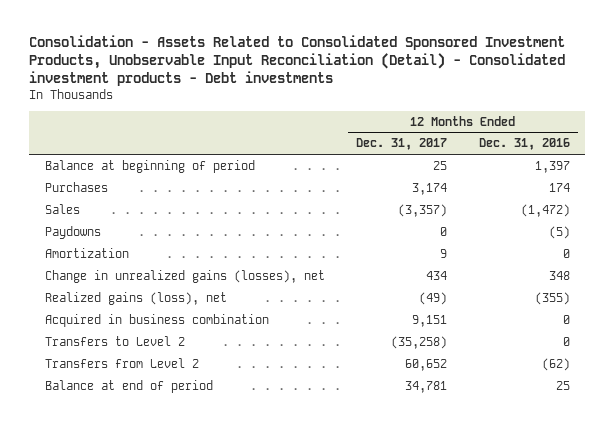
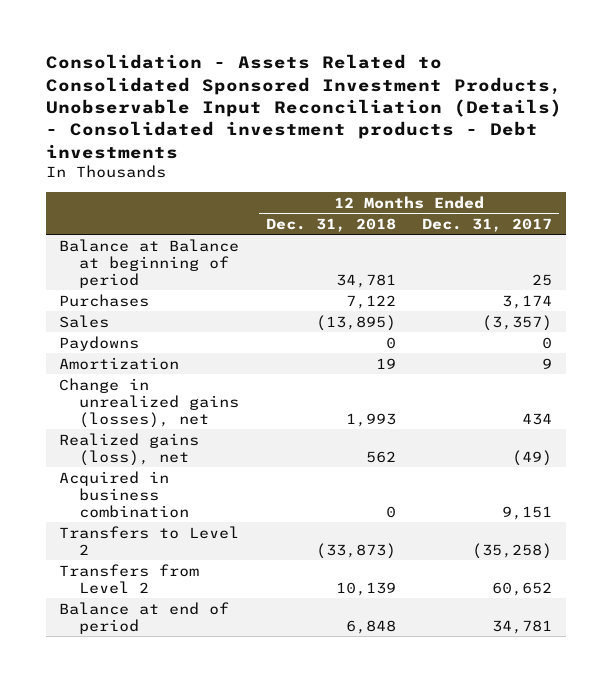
[29,35,566,87] Consolidation - Assets Related to Consolidated Sponsored Investment Products, Unobservable Input Reconciliation (Detail) - Consolidated investment products - Debt investments -> [45,54,562,159] Consolidation - Assets Related to Consolidated Sponsored Investment Products, Unobservable Input Reconciliation (Details) - Consolidated investment products - Debt investments
[478,138,570,151] Dec. 31, 2016 -> none
none -> [265,217,396,232] Dec. 31, 2018
[44,159,255,173] Balance at beginning of period -> [58,238,239,288] Balance at Balance at beginning of period

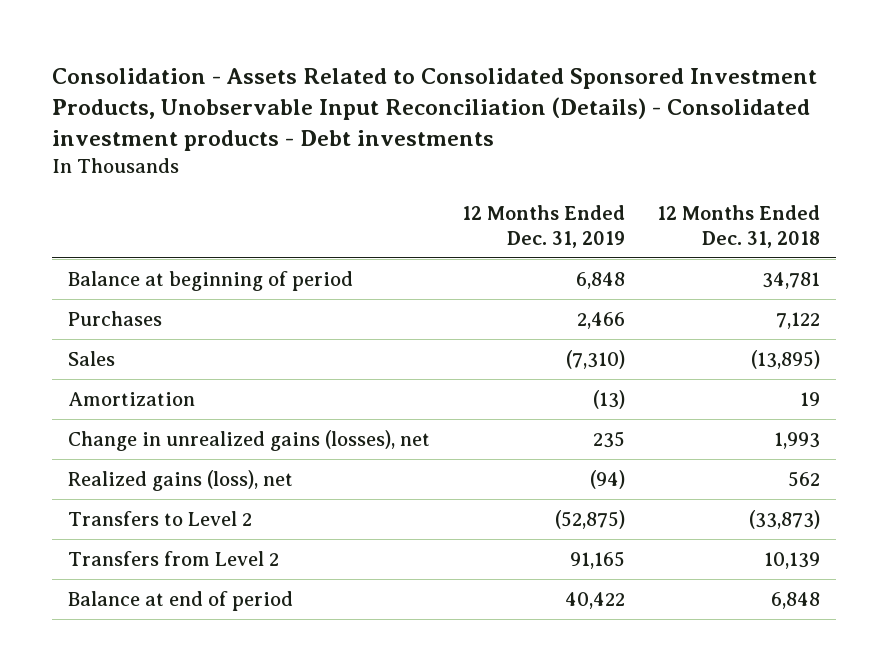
[422,217,553,232] Dec. 31, 2017 -> none
none -> [462,204,626,248] 12 Months Ended Dec. 31, 2019
[58,238,239,288] Balance at Balance at beginning of period -> [68,271,354,292] Balance at beginning of period
[58,335,139,351] Paydowns -> none
[58,470,190,518] Acquired in business combination -> none

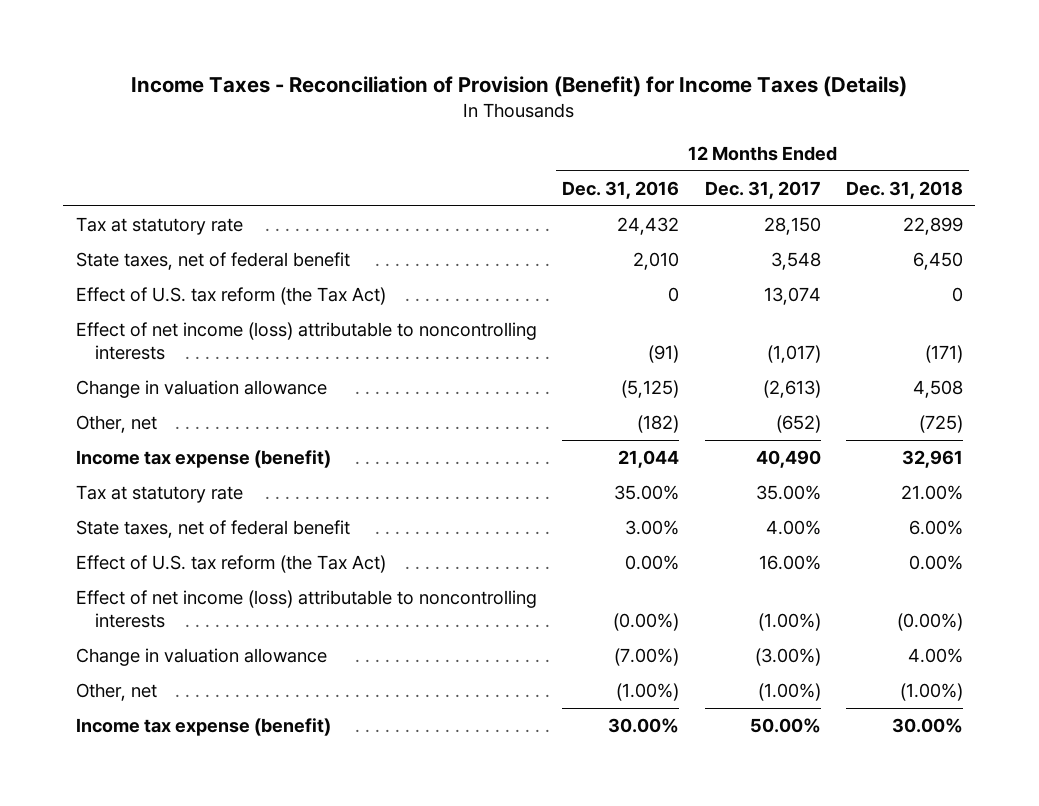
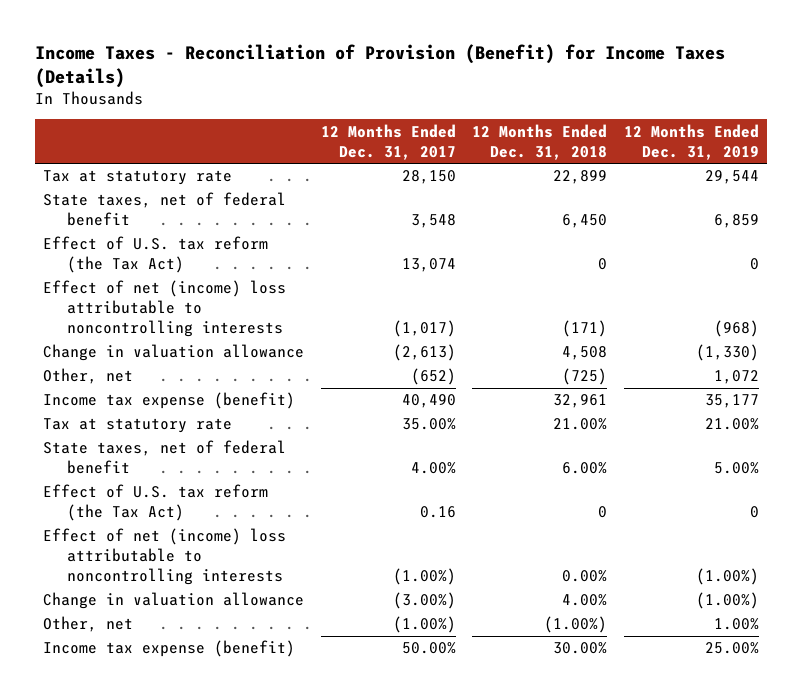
[562,180,680,199] Dec. 31, 2016 -> none
none -> [624,123,760,160] 12 Months Ended Dec. 31, 2019
[76,322,538,361] Effect of net income (loss) attributable to noncontrolling interests -> [42,280,286,338] Effect of net (income) loss attributable to noncontrolling interests
[758,555,821,571] 16.00% -> [419,506,456,519] 0.16
[908,555,963,571] 0.00% -> [598,506,608,519] 0
[76,590,538,629] Effect of net income (loss) attributable to noncontrolling interests -> [42,528,286,586] Effect of net (income) loss attributable to noncontrolling interests
[896,613,963,632] (0.00%) -> [562,570,608,583] 0.00%

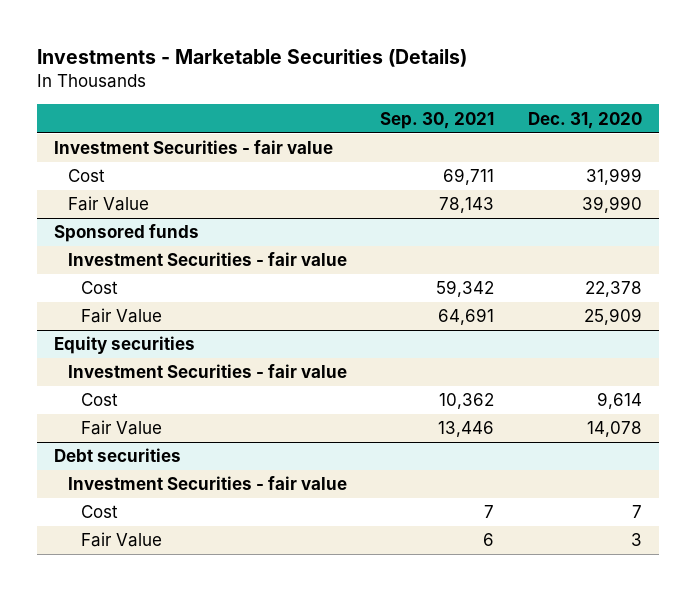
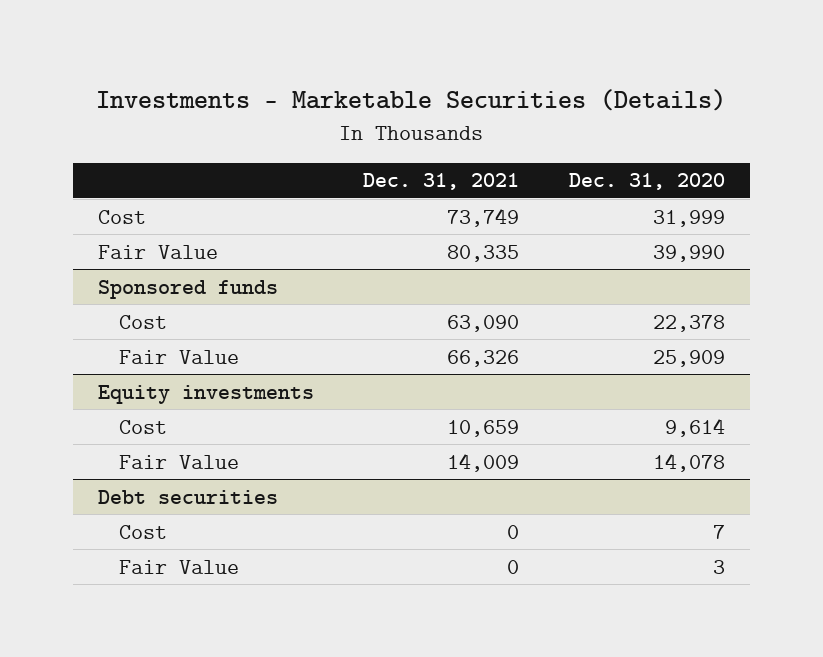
[380,111,495,129] Sep. 30, 2021 -> none
none -> [363,173,520,191] Dec. 31, 2021
[54,140,334,155] Investment Securities - fair value -> none
[67,252,347,267] Investment Securities - fair value -> none
[67,364,347,379] Investment Securities - fair value -> none
[54,336,196,355] Equity securities -> [97,384,314,404] Equity investments
[67,476,347,491] Investment Securities - fair value -> none

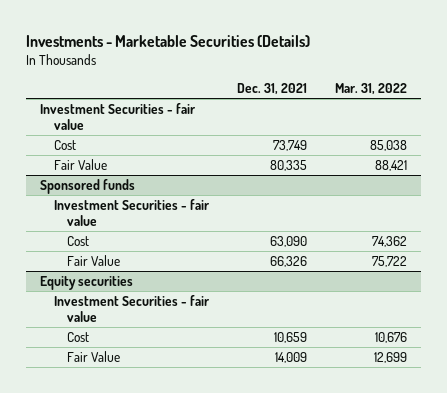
[569,173,726,191] Dec. 31, 2020 -> none
none -> [334,83,407,96] Mar. 31, 2022
none -> [40,102,197,131] Investment Securities - fair value
none -> [53,198,210,227] Investment Securities - fair value
[97,384,314,404] Equity investments -> [40,275,134,290] Equity securities
none -> [53,294,210,323] Investment Securities - fair value
[97,489,278,504] Debt securities -> none
[119,524,168,539] Cost -> none
[119,559,240,574] Fair Value -> none

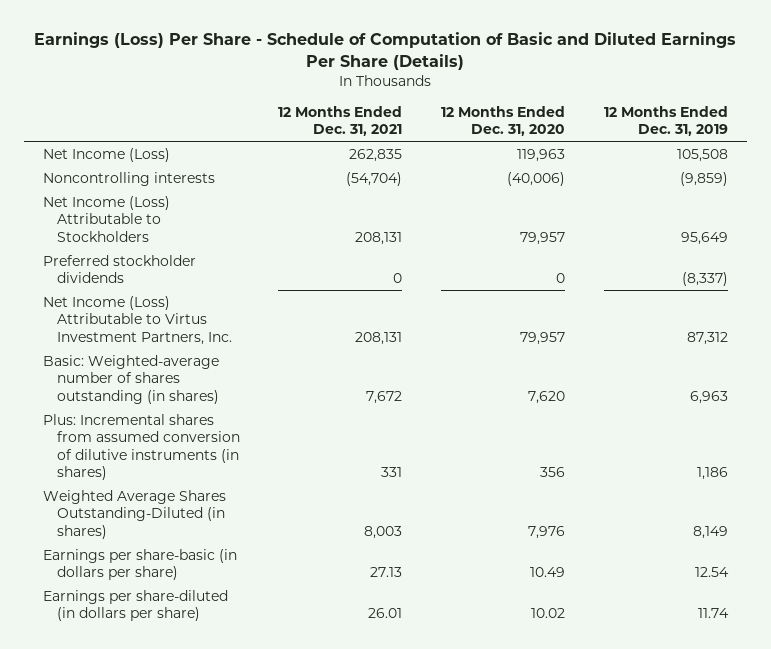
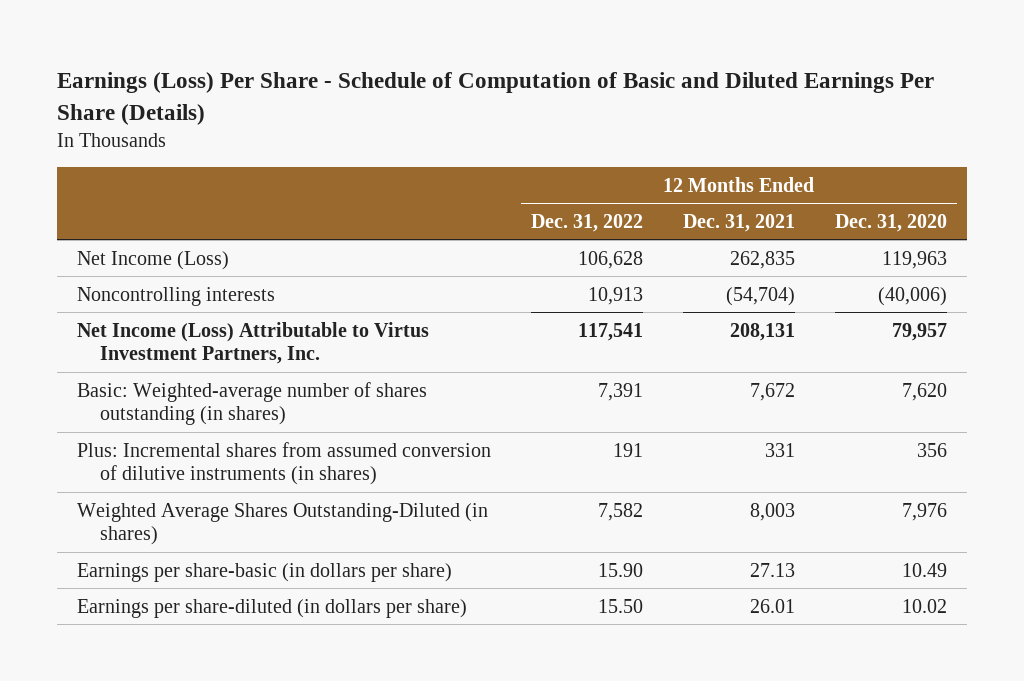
[603,105,728,137] 12 Months Ended Dec. 31, 2019 -> none
none -> [530,213,643,232] Dec. 31, 2022
[42,195,170,242] Net Income (Loss) Attributable to Stockholders -> none
[42,254,196,284] Preferred stockholder dividends -> none

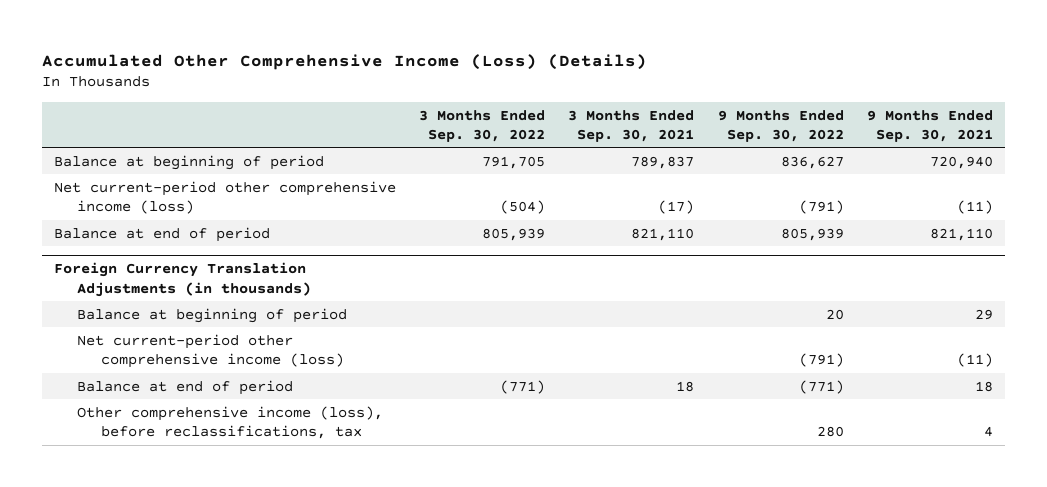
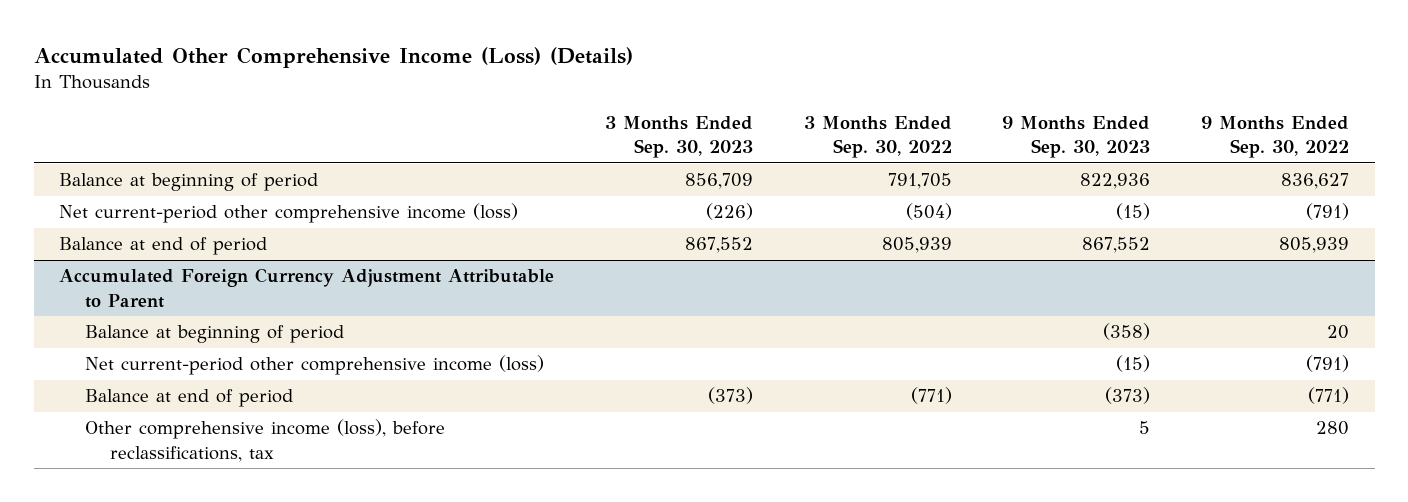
[568,109,695,142] 3 Months Ended Sep. 30, 2021 -> none
[867,109,994,142] 9 Months Ended Sep. 30, 2021 -> none
none -> [604,115,753,159] 3 Months Ended Sep. 30, 2023
none -> [1002,115,1151,159] 9 Months Ended Sep. 30, 2023
[53,262,312,297] Foreign Currency Translation Adjustments (in thousands) -> [58,268,554,308] Accumulated Foreign Currency Adjustment Attributable to Parent

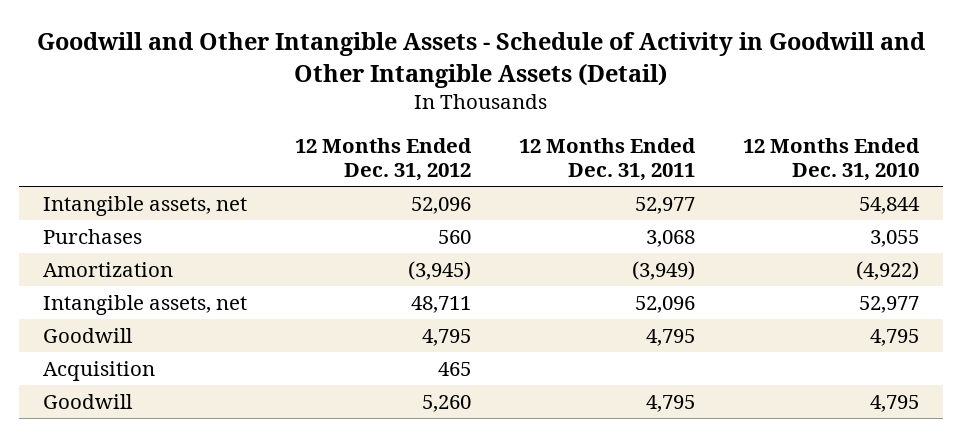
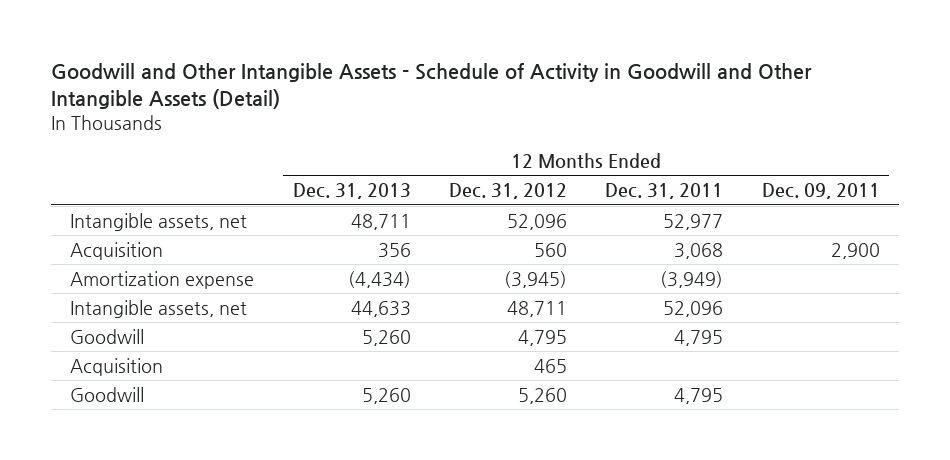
[742,138,920,181] 12 Months Ended Dec. 31, 2010 -> none
none -> [292,183,411,200] Dec. 31, 2013
none -> [761,183,880,200] Dec. 09, 2011
[42,229,142,245] Purchases -> [70,241,164,260] Acquisition
[42,262,173,278] Amortization -> [70,270,255,289] Amortization expense

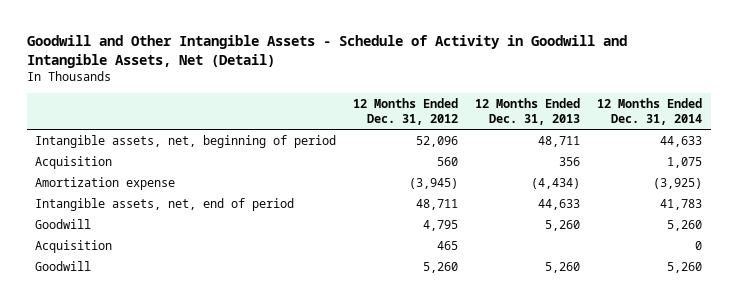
[50,63,812,110] Goodwill and Other Intangible Assets - Schedule of Activity in Goodwill and Other Intangible Assets (Detail) -> [26,34,627,68] Goodwill and Other Intangible Assets - Schedule of Activity in Goodwill and Intangible Assets, Net (Detail)
[605,183,724,200] Dec. 31, 2011 -> none
[761,183,880,200] Dec. 09, 2011 -> none
none -> [597,98,703,126] 12 Months Ended Dec. 31, 2014
[70,212,248,231] Intangible assets, net -> [35,134,337,148] Intangible assets, net, beginning of period
[70,299,248,318] Intangible assets, net -> [35,197,295,211] Intangible assets, net, end of period

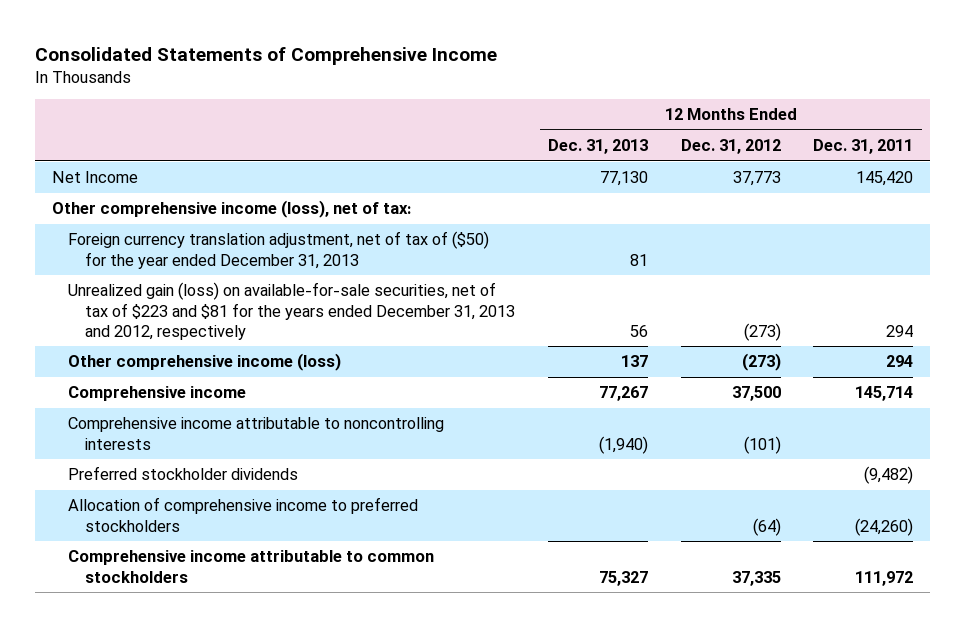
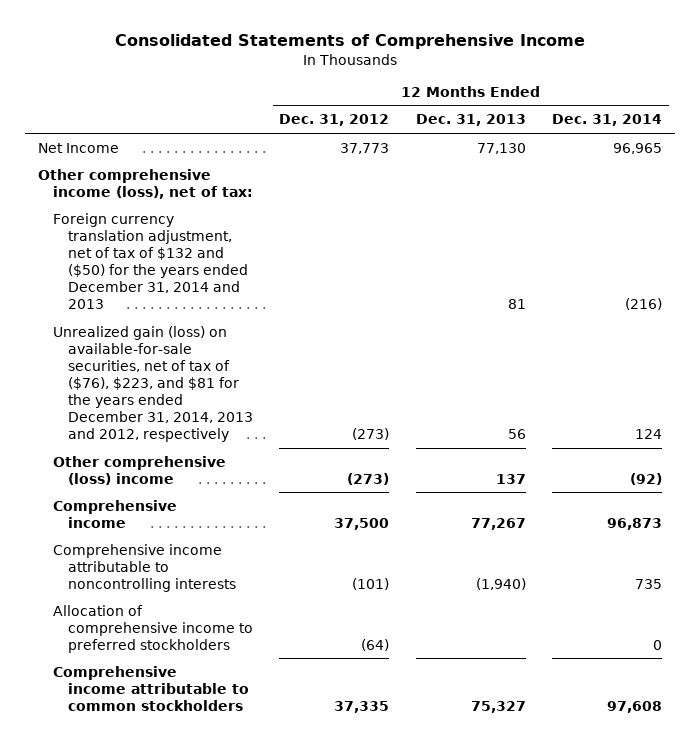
[813,139,914,155] Dec. 31, 2011 -> none
none -> [552,114,663,127] Dec. 31, 2014
[68,231,490,269] Foreign currency translation adjustment, net of tax of ($50) for the year ended December 31, 2013 -> [52,212,249,310] Foreign currency translation adjustment, net of tax of $132 and ($50) for the years ended December 31, 2014 and 2013
[68,282,515,340] Unrealized gain (loss) on available-for-sale securities, net of tax of $223 and $81 for the years ended December 31, 2013 and 2012, respectively -> [52,325,254,443] Unrealized gain (loss) on available-for-sale securities, net of tax of ($76), $223, and $81 for the years ended December 31, 2014, 2013 and 2012, respectively
[68,353,342,372] Other comprehensive income (loss) -> [52,455,226,485] Other comprehensive (loss) income
[68,466,299,481] Preferred stockholder dividends -> none

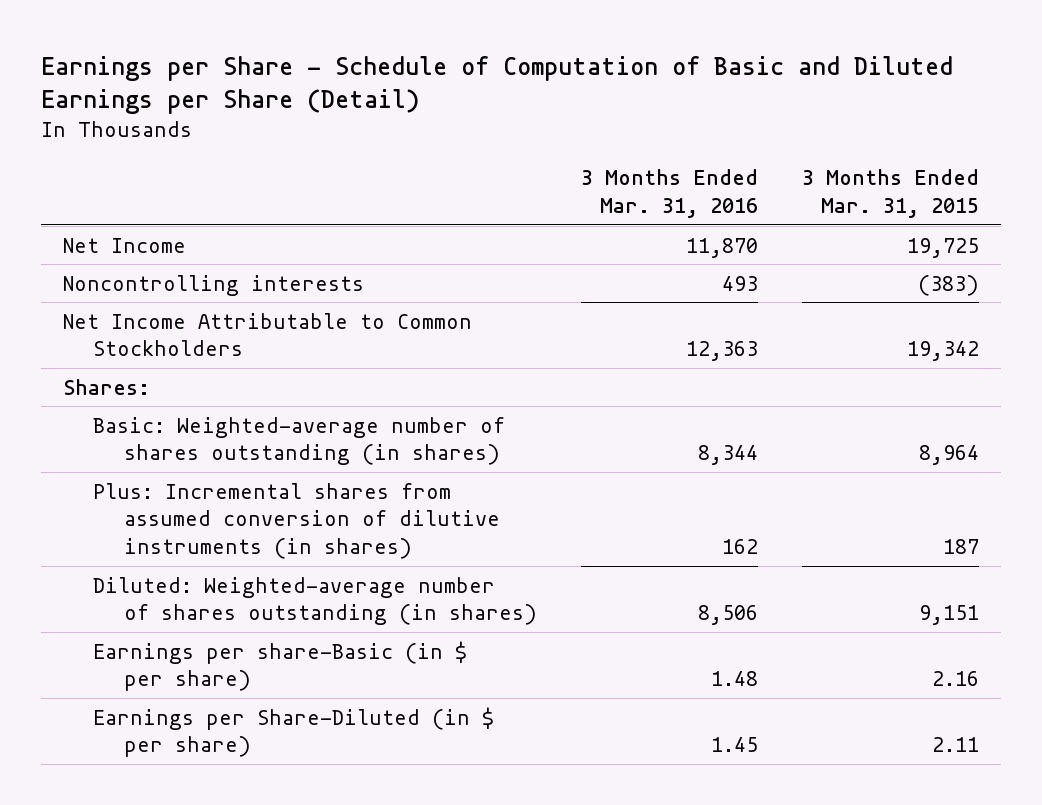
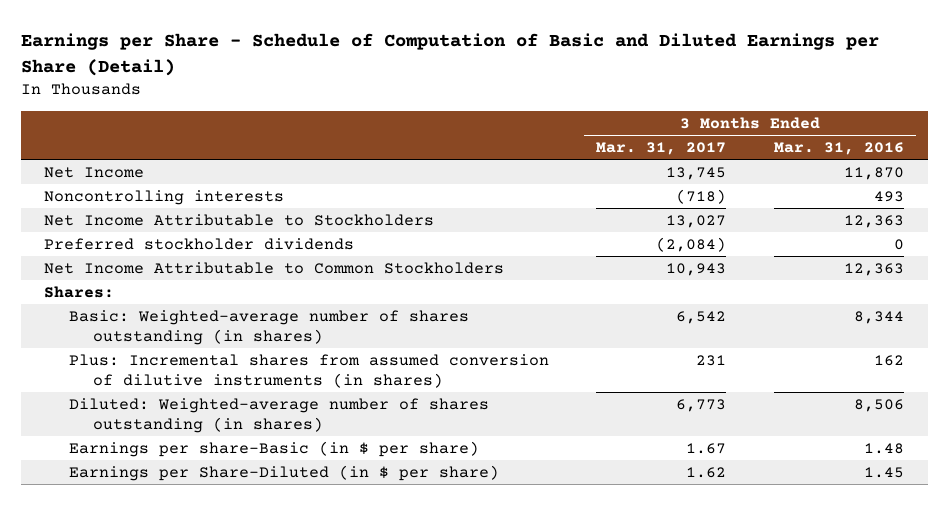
[802,169,980,218] 3 Months Ended Mar. 31, 2015 -> none
none -> [596,141,727,155] Mar. 31, 2017
none -> [44,213,435,226] Net Income Attributable to Stockholders
none -> [44,237,355,250] Preferred stockholder dividends

